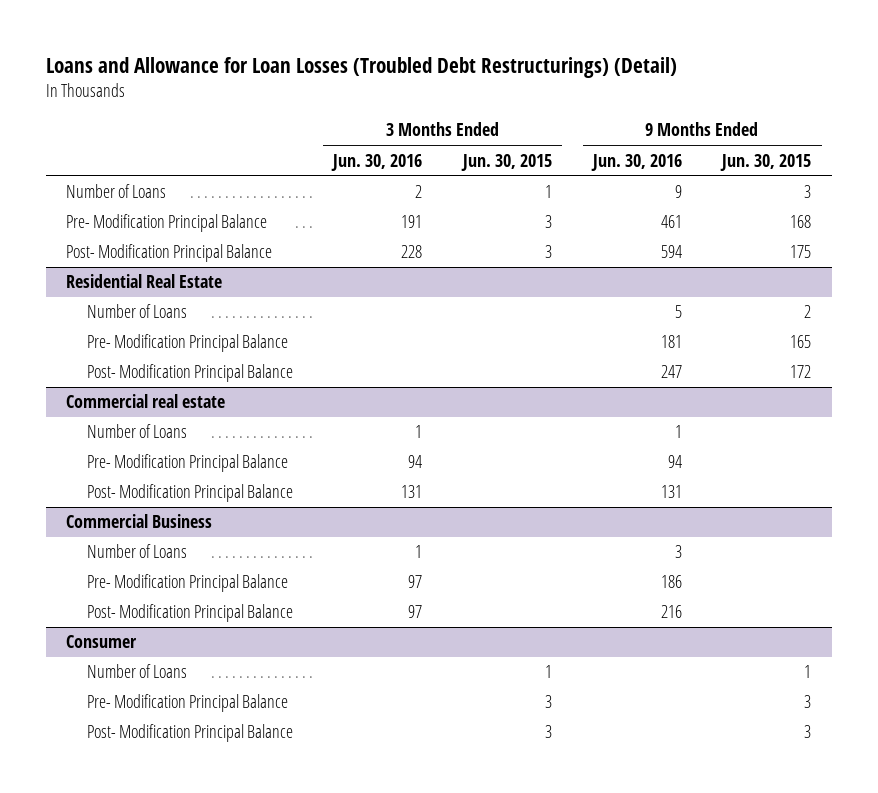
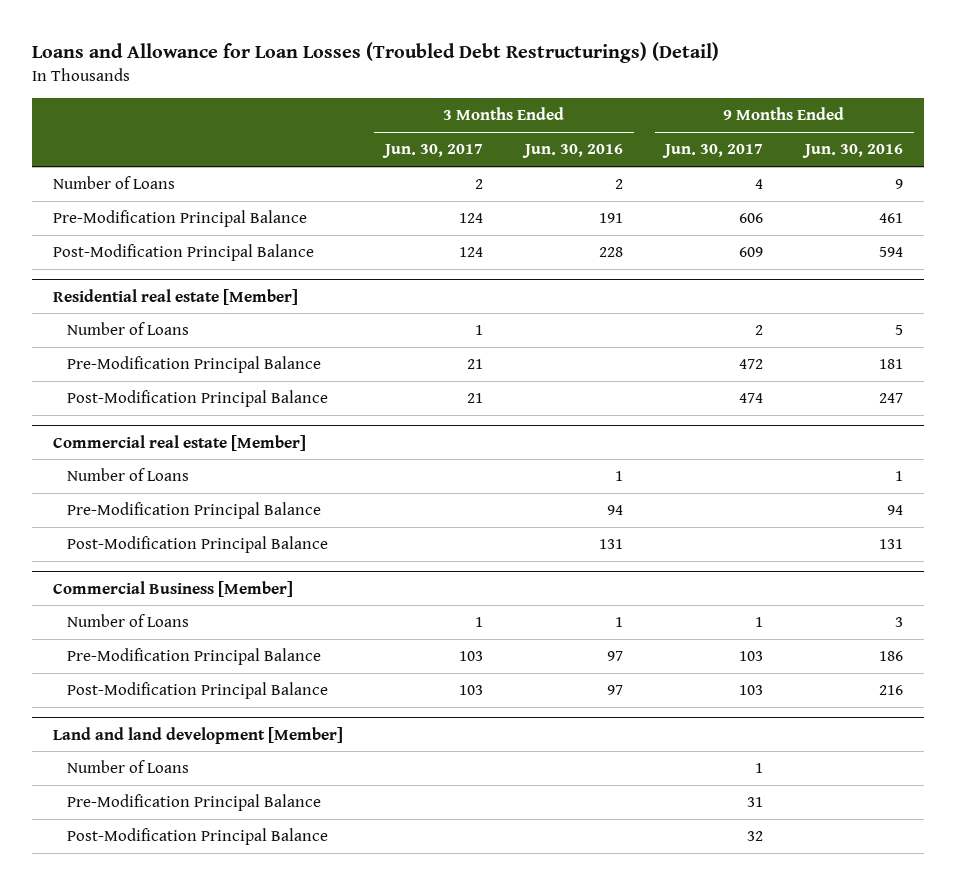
[461,153,553,171] Jun. 30, 2015 -> none
[720,153,812,171] Jun. 30, 2015 -> none
none -> [381,144,483,159] Jun. 30, 2017
none -> [662,144,764,159] Jun. 30, 2017
[66,214,268,233] Pre- Modification Principal Balance -> [52,210,307,228] Pre-Modification Principal Balance
[66,244,273,263] Post- Modification Principal Balance -> [52,244,314,262] Post-Modification Principal Balance
[66,274,223,289] Residential Real Estate -> [52,288,298,305] Residential real estate [Member]
[86,334,288,353] Pre- Modification Principal Balance -> [67,356,322,374] Pre-Modification Principal Balance
[86,364,293,383] Post- Modification Principal Balance -> [67,390,329,408] Post-Modification Principal Balance
[66,394,226,409] Commercial real estate -> [52,434,306,451] Commercial real estate [Member]
[86,454,288,473] Pre- Modification Principal Balance -> [67,502,322,520] Pre-Modification Principal Balance
[86,484,293,503] Post- Modification Principal Balance -> [67,536,329,554] Post-Modification Principal Balance
[66,514,213,529] Commercial Business -> [52,580,293,597] Commercial Business [Member]
[66,635,138,649] Consumer -> none
[86,574,288,593] Pre- Modification Principal Balance -> [67,648,322,666] Pre-Modification Principal Balance
[86,604,293,623] Post- Modification Principal Balance -> [67,682,329,700] Post-Modification Principal Balance
none -> [52,726,343,744] Land and land development [Member]
[86,694,288,713] Pre- Modification Principal Balance -> [67,794,322,812] Pre-Modification Principal Balance
[86,724,293,743] Post- Modification Principal Balance -> [67,828,329,846] Post-Modification Principal Balance

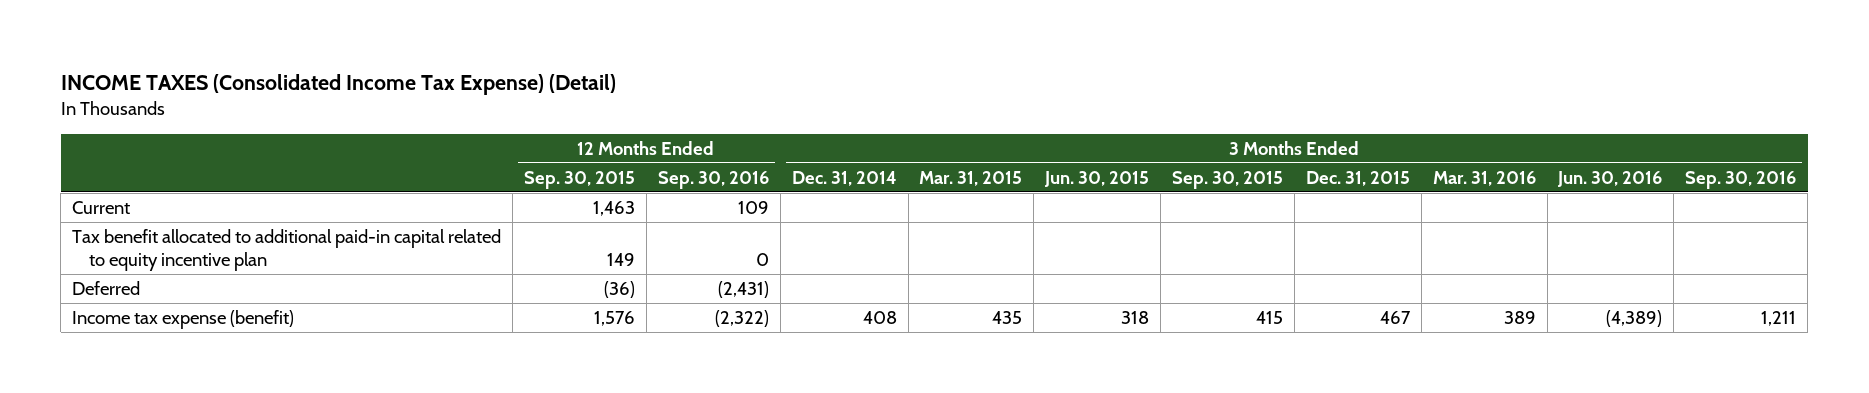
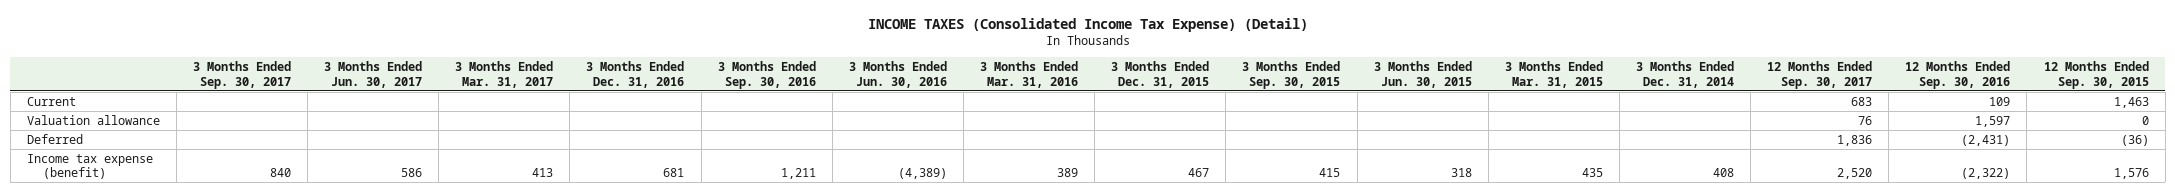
none -> [192,61,291,89] 3 Months Ended Sep. 30, 2017
none -> [324,61,423,88] 3 Months Ended Jun. 30, 2017
none -> [455,61,554,88] 3 Months Ended Mar. 31, 2017
none -> [586,61,685,88] 3 Months Ended Dec. 31, 2016
none -> [1767,61,1873,89] 12 Months Ended Sep. 30, 2017
[72,228,502,272] Tax benefit allocated to additional paid-in capital related to equity incentive plan -> none
none -> [26,114,160,125] Valuation allowance

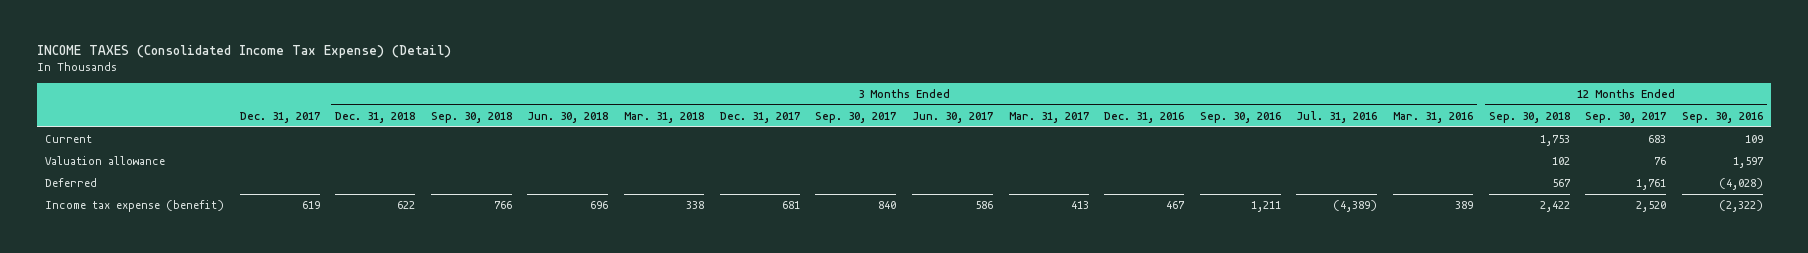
[848,61,947,88] 3 Months Ended Jun. 30, 2016 -> none
[1111,61,1210,88] 3 Months Ended Dec. 31, 2015 -> none
[1242,61,1341,89] 3 Months Ended Sep. 30, 2015 -> none
[1373,61,1472,88] 3 Months Ended Jun. 30, 2015 -> none
[1504,61,1603,88] 3 Months Ended Mar. 31, 2015 -> none
[1635,61,1734,88] 3 Months Ended Dec. 31, 2014 -> none
[2043,61,2149,89] 12 Months Ended Sep. 30, 2015 -> none
none -> [239,111,320,123] Dec. 31, 2017
none -> [335,111,416,123] Dec. 31, 2018
none -> [430,111,512,123] Sep. 30, 2018
none -> [527,111,609,123] Jun. 30, 2018
none -> [624,111,705,123] Mar. 31, 2018
none -> [719,111,800,123] Dec. 31, 2017
none -> [1296,110,1378,123] Jul. 31, 2016
none -> [1488,111,1570,123] Sep. 30, 2018
[1837,134,1873,146] 1,836 -> [1636,178,1667,190] 1,761
[1961,134,2011,146] (2,431) -> [1718,177,1763,190] (4,028)
[663,168,685,178] 681 -> [1166,200,1186,209] 467

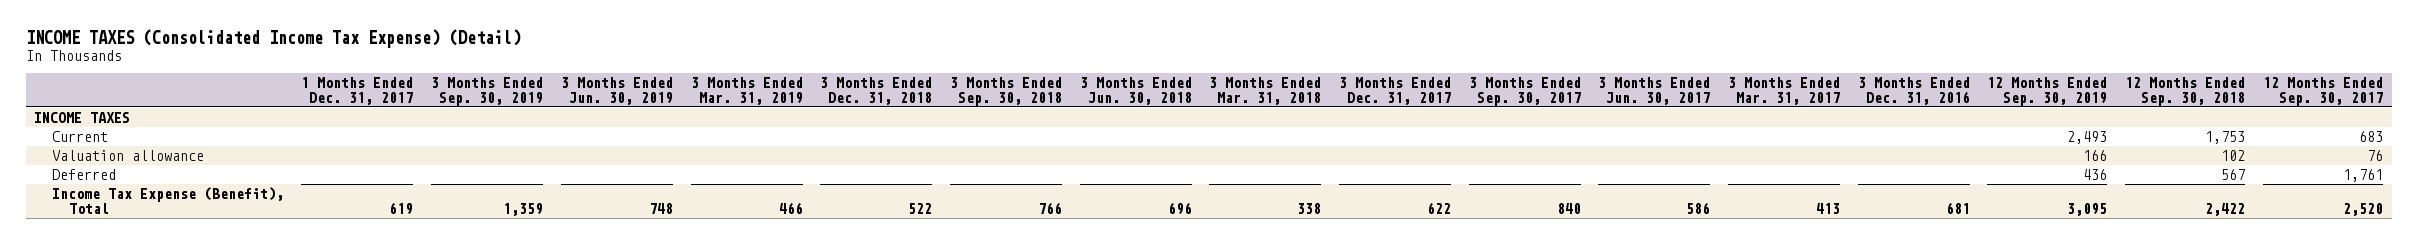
[239,111,320,123] Dec. 31, 2017 -> none
[1199,111,1281,123] Sep. 30, 2016 -> none
[1296,110,1378,123] Jul. 31, 2016 -> none
[1393,111,1474,123] Mar. 31, 2016 -> none
[1681,111,1763,123] Sep. 30, 2016 -> none
none -> [301,76,414,105] 1 Months Ended Dec. 31, 2017
none -> [431,76,544,106] 3 Months Ended Sep. 30, 2019
none -> [560,76,673,105] 3 Months Ended Jun. 30, 2019
none -> [690,76,803,105] 3 Months Ended Mar. 31, 2019
none -> [1987,76,2108,106] 12 Months Ended Sep. 30, 2019
none -> [34,112,131,124] INCOME TAXES
[44,199,224,212] Income tax expense (benefit) -> [51,187,284,214] Income Tax Expense (Benefit), Total
[397,200,416,209] 622 -> [908,202,933,214] 522
[781,200,800,209] 681 -> [1427,201,1452,214] 622
[1166,200,1186,209] 467 -> [1945,201,1970,214] 681

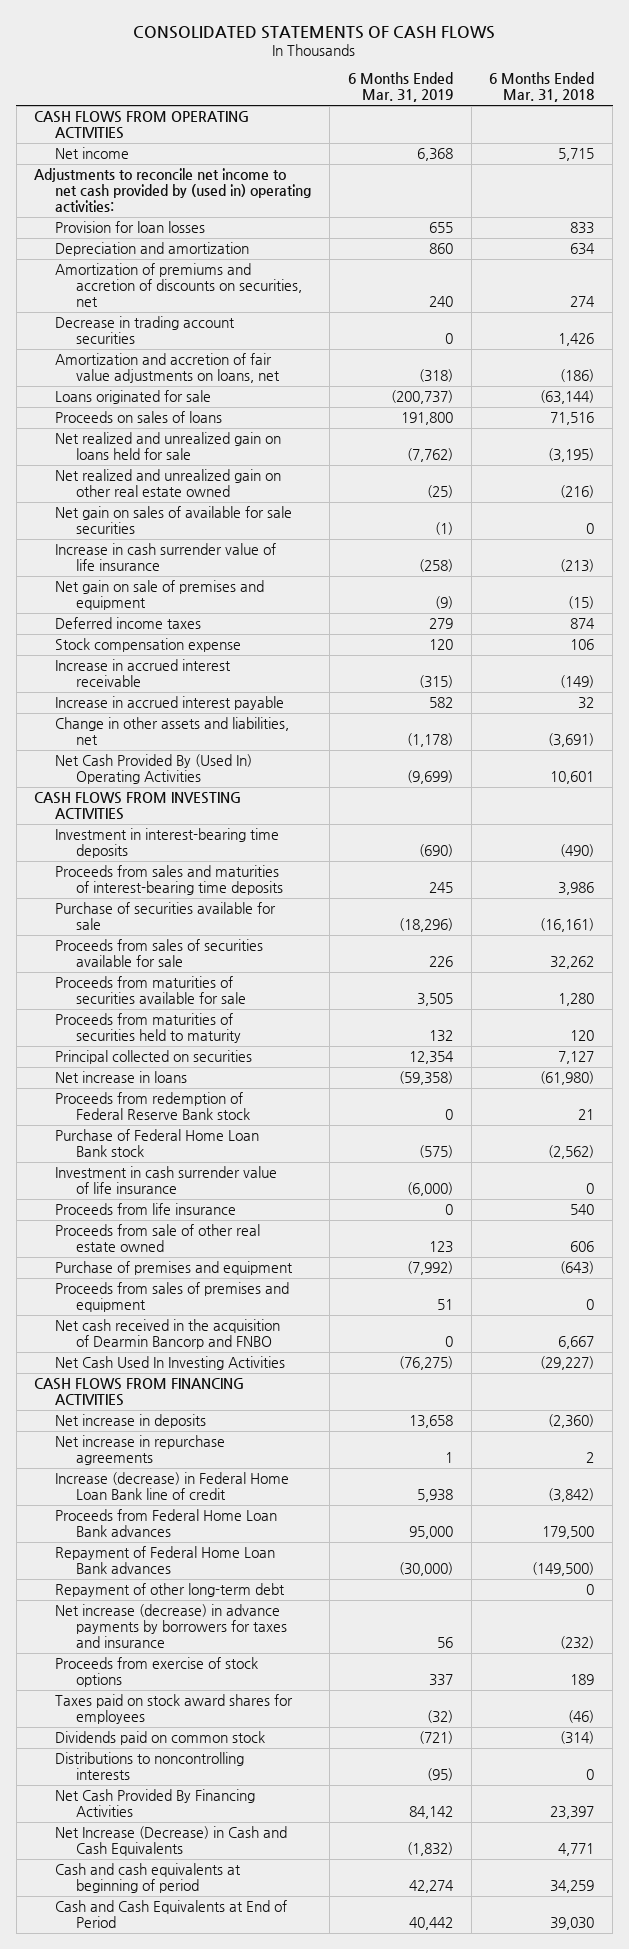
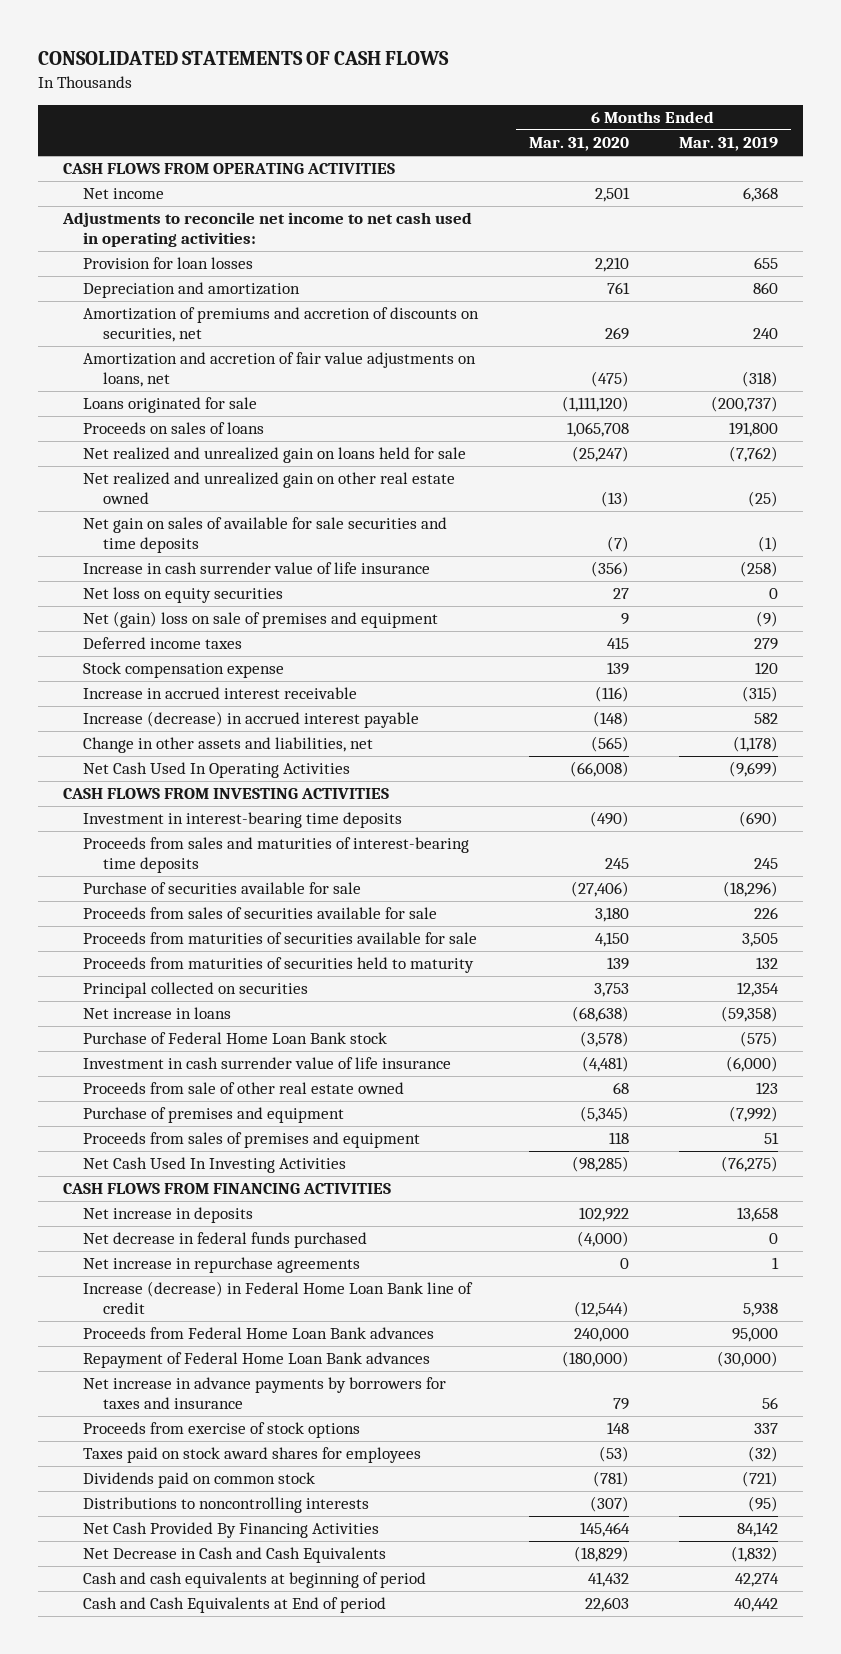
[489,72,595,103] 6 Months Ended Mar. 31, 2018 -> none
none -> [528,137,629,152] Mar. 31, 2020
[34,168,312,212] Adjustments to reconcile net income to net cash provided by (used in) operating activities: -> [62,212,473,248] Adjustments to reconcile net income to net cash used in operating activities:
[55,316,236,345] Decrease in trading account securities -> none
[55,506,293,535] Net gain on sales of available for sale securities -> [83,517,448,554] Net gain on sales of available for sale securities and time deposits
none -> [83,587,284,604] Net loss on equity securities
[55,580,265,611] Net gain on sale of premises and equipment -> [83,611,439,629] Net (gain) loss on sale of premises and equipment
[55,696,285,711] Increase in accrued interest payable -> [83,711,420,729] Increase (decrease) in accrued interest payable
[55,754,253,785] Net Cash Provided By (Used In) Operating Activities -> [83,762,351,779] Net Cash Used In Operating Activities
[55,1092,250,1121] Proceeds from redemption of Federal Reserve Bank stock -> none
[55,1203,237,1216] Proceeds from life insurance -> none
[55,1319,281,1350] Net cash received in the acquisition of Dearmin Bancorp and FNBO -> none
none -> [83,1232,368,1249] Net decrease in federal funds purchased
[55,1583,286,1598] Repayment of other long-term debt -> none
[55,1604,287,1648] Net increase (decrease) in advance payments by borrowers for taxes and insurance -> [83,1377,447,1410] Net increase in advance payments by borrowers for taxes and insurance
[55,1826,288,1857] Net Increase (Decrease) in Cash and Cash Equivalents -> [83,1547,387,1564] Net Decrease in Cash and Cash Equivalents
[55,1900,288,1929] Cash and Cash Equivalents at End of Period -> [83,1597,387,1614] Cash and Cash Equivalents at End of period

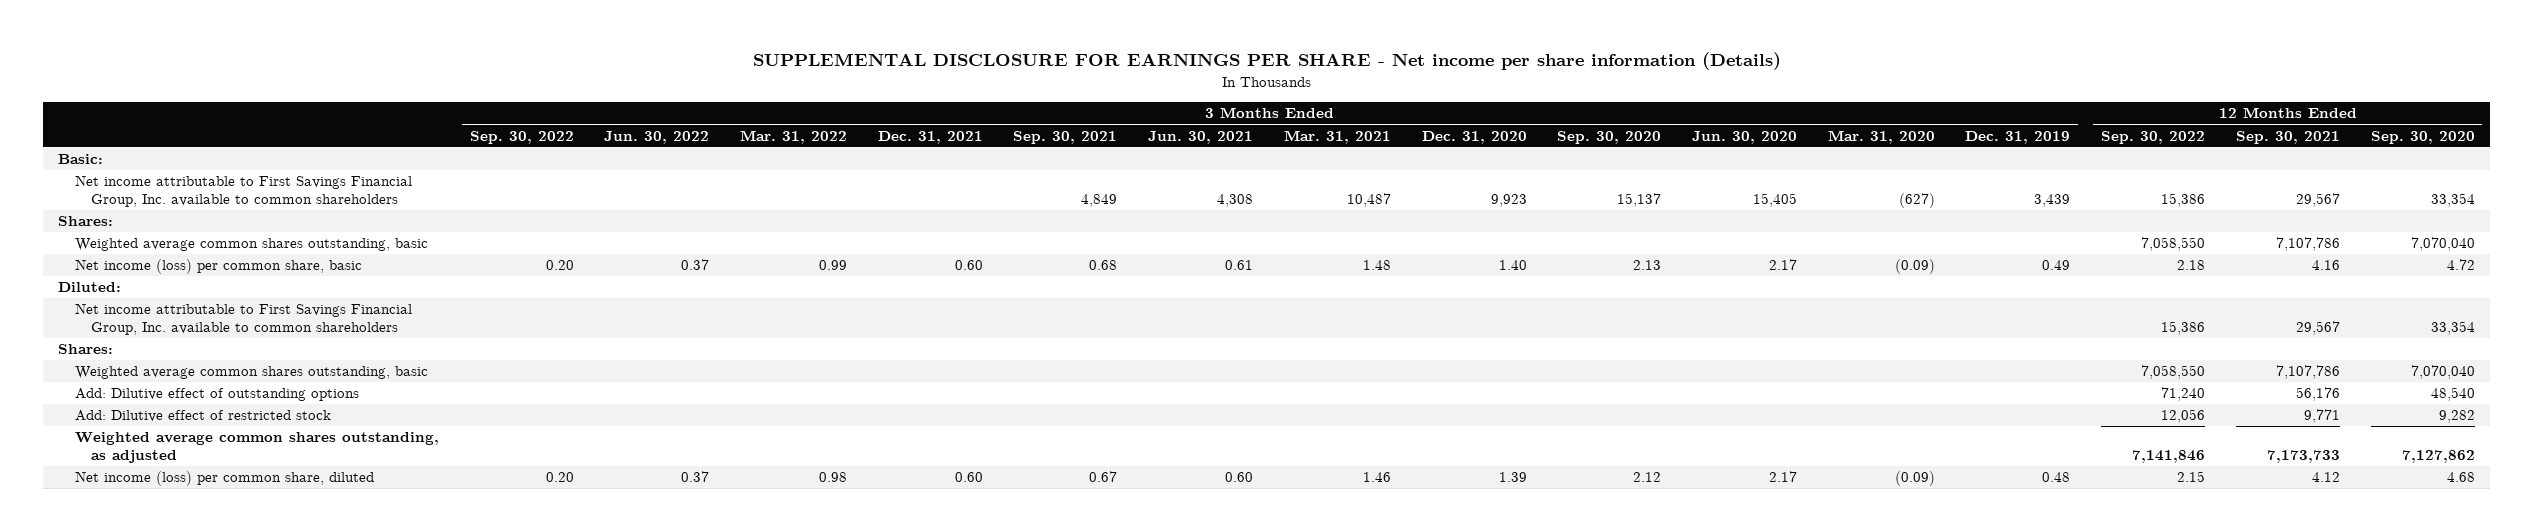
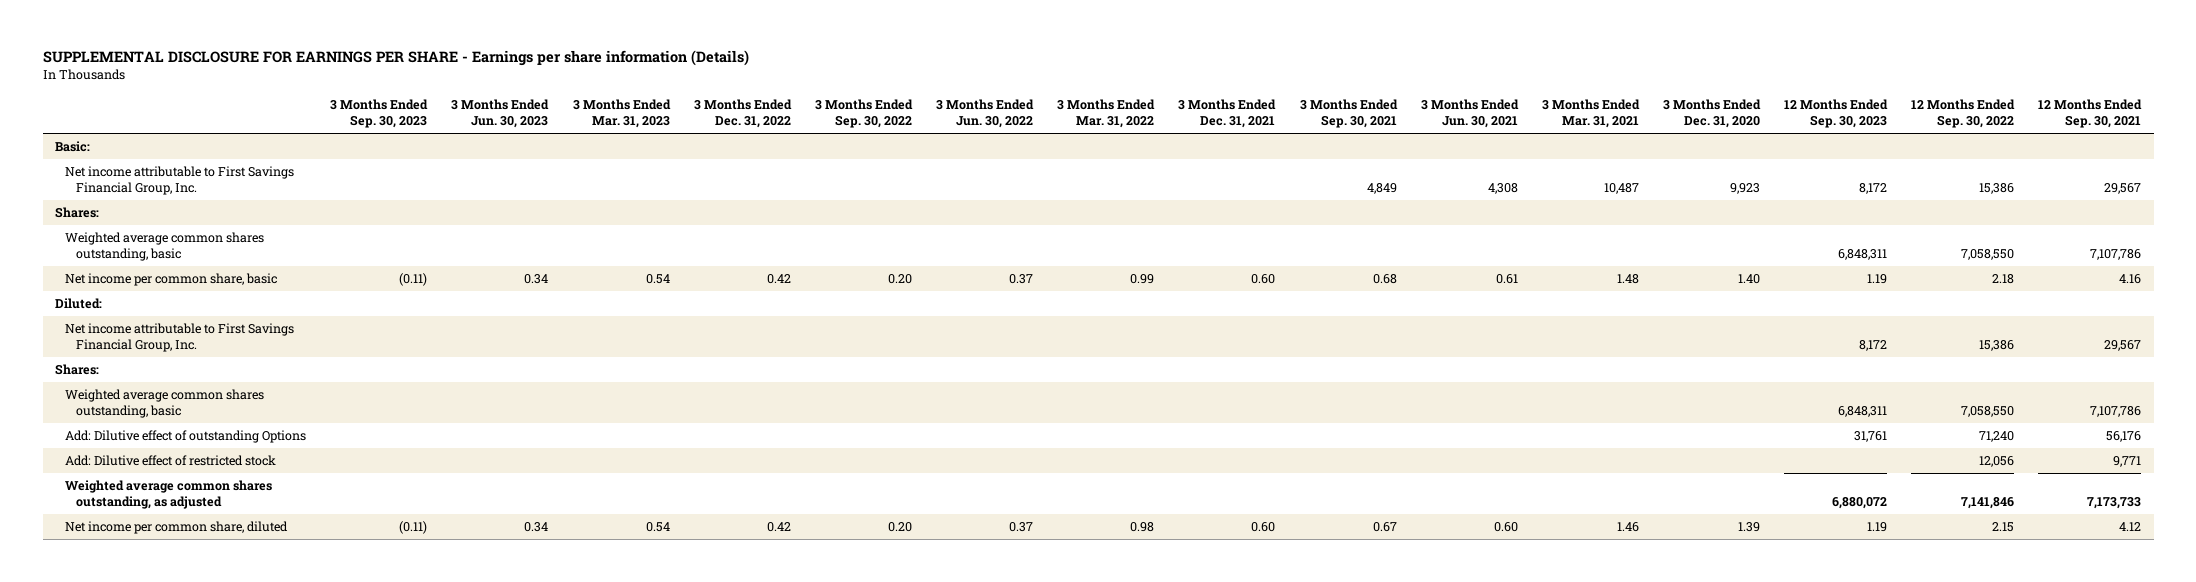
[752,52,1781,71] SUPPLEMENTAL DISCLOSURE FOR EARNINGS PER SHARE - Net income per share information (Details) -> [42,50,749,67] SUPPLEMENTAL DISCLOSURE FOR EARNINGS PER SHARE - Earnings per share information (Details)
[1557,130,1662,144] Sep. 30, 2020 -> none
[1692,130,1798,144] Jun. 30, 2020 -> none
[1827,129,1935,144] Mar. 31, 2020 -> none
[1965,130,2071,144] Dec. 31, 2019 -> none
[2370,130,2475,144] Sep. 30, 2020 -> none
none -> [330,98,429,129] 3 Months Ended Sep. 30, 2023
none -> [451,98,550,129] 3 Months Ended Jun. 30, 2023
none -> [572,98,671,129] 3 Months Ended Mar. 31, 2023
none -> [693,98,792,129] 3 Months Ended Dec. 31, 2022
none -> [1784,98,1889,129] 12 Months Ended Sep. 30, 2023
[74,175,412,208] Net income attributable to First Savings Financial Group, Inc. available to common shareholders -> [65,166,295,196] Net income attributable to First Savings Financial Group, Inc.
[74,259,362,275] Net income (loss) per common share, basic -> [65,273,278,287] Net income per common share, basic
[74,303,412,336] Net income attributable to First Savings Financial Group, Inc. available to common shareholders -> [65,323,295,353] Net income attributable to First Savings Financial Group, Inc.
[74,388,359,402] Add: Dilutive effect of outstanding options -> [65,430,307,444] Add: Dilutive effect of outstanding Options
[74,471,374,487] Net income (loss) per common share, diluted -> [65,521,289,535] Net income per common share, diluted

